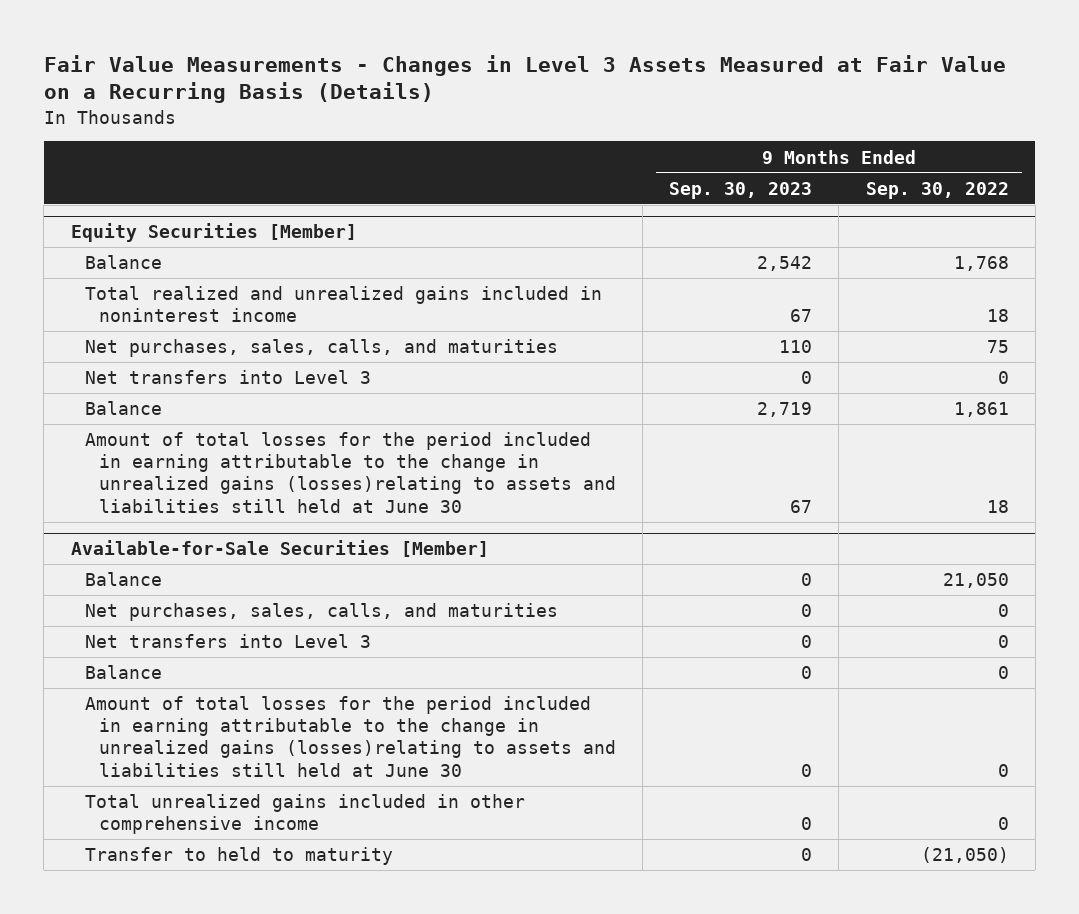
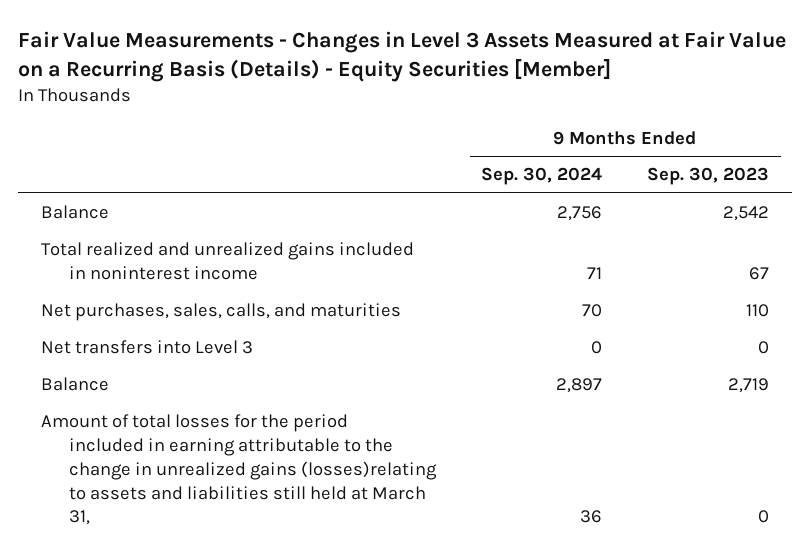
[43,54,1006,104] Fair Value Measurements - Changes in Level 3 Assets Measured at Fair Value on a Recurring Basis (Details) -> [18,31,787,82] Fair Value Measurements - Changes in Level 3 Assets Measured at Fair Value on a Recurring Basis (Details) - Equity Securities [Member]
[865,181,1009,199] Sep. 30, 2022 -> none
none -> [481,167,603,186] Sep. 30, 2024
[70,223,357,243] Equity Securities [Member] -> none
[70,540,489,558] Available-for-Sale Securities [Member] -> none
[84,572,162,587] Balance -> none
[84,603,558,622] Net purchases, sales, calls, and maturities -> none
[84,634,371,649] Net transfers into Level 3 -> none
[84,665,162,680] Balance -> none
[84,696,616,777] Amount of total losses for the period included in earning attributable to the change in unrealized gains (losses)relating to assets and liabilities still held at June 30 -> none
[84,794,525,835] Total unrealized gains included in other comprehensive income -> none
[84,847,393,866] Transfer to held to maturity -> none
[84,432,616,513] Amount of total losses for the period included in earning attributable to the change in unrealized gains (losses)relating to assets and liabilities still held at June 30 -> [40,414,438,526] Amount of total losses for the period included in earning attributable to the change in unrealized gains (losses)relating to assets and liabilities still held at March 31,
[790,499,813,513] 67 -> [758,510,770,524] 0

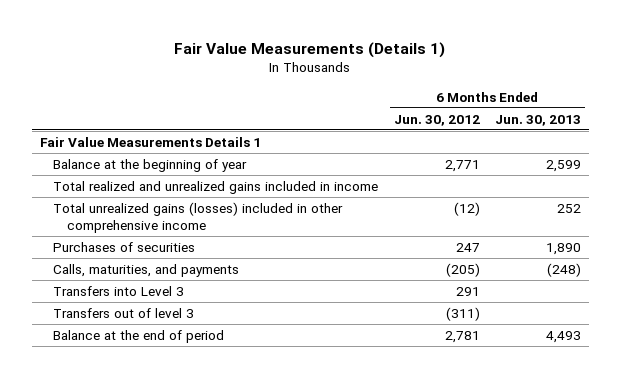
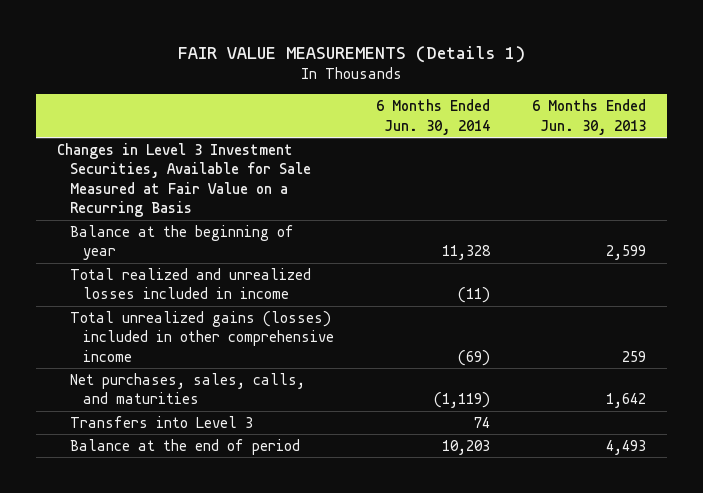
[174,41,446,58] Fair Value Measurements (Details 1) -> [177,46,525,64] FAIR VALUE MEASUREMENTS (Details 1)
[393,114,480,126] Jun. 30, 2012 -> none
none -> [376,99,491,135] 6 Months Ended Jun. 30, 2014
[40,136,262,147] Fair Value Measurements Details 1 -> none
none -> [56,142,312,218] Changes in Level 3 Investment Securities, Available for Sale Measured at Fair Value on a Recurring Basis
[53,241,196,252] Purchases of securities -> none
[53,180,379,194] Total realized and unrealized gains included in income -> [70,267,312,300] Total realized and unrealized losses included in income
[556,203,581,213] 252 -> [622,350,647,362] 259
[53,263,240,277] Calls, maturities, and payments -> [70,372,306,405] Net purchases, sales, calls, and maturities
[546,262,581,277] (248) -> [606,393,647,409] 1,642
[53,307,195,318] Transfers out of level 3 -> none

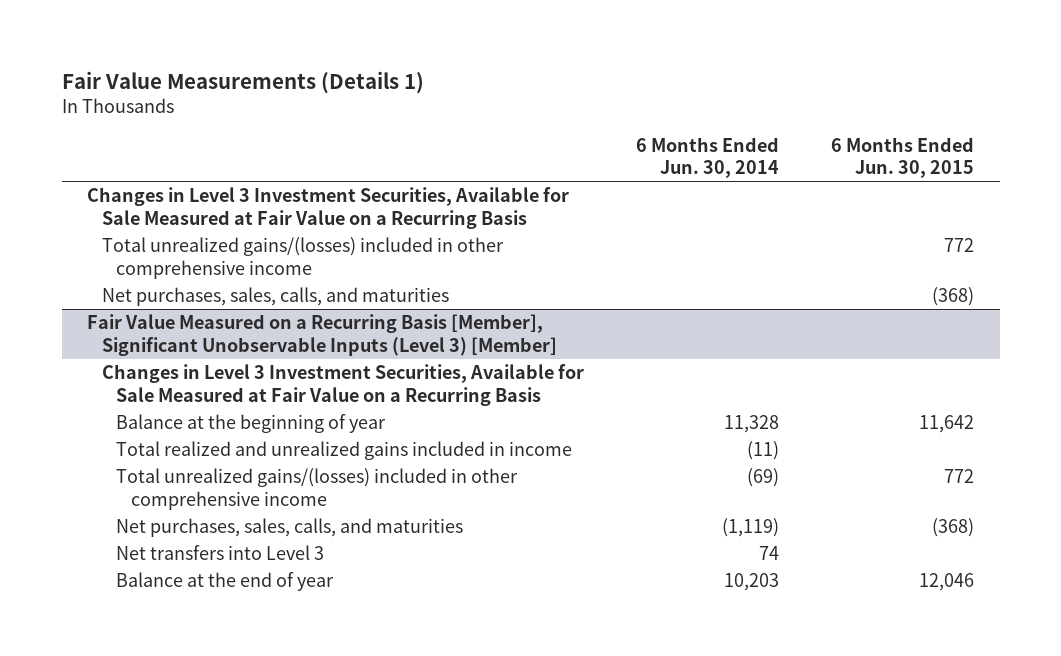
[177,46,525,64] FAIR VALUE MEASUREMENTS (Details 1) -> [61,71,424,95] Fair Value Measurements (Details 1)
[532,99,647,135] 6 Months Ended Jun. 30, 2013 -> none
none -> [830,136,974,178] 6 Months Ended Jun. 30, 2015
none -> [101,237,504,279] Total unrealized gains/(losses) included in other comprehensive income
none -> [101,287,449,307] Net purchases, sales, calls, and maturities
none -> [87,314,557,356] Fair Value Measured on a Recurring Basis [Member], Significant Unobservable Inputs (Level 3) [Member]
none -> [101,364,584,406] Changes in Level 3 Investment Securities, Available for Sale Measured at Fair Value on a Recurring Basis
[70,267,312,300] Total realized and unrealized losses included in income -> [116,441,573,461] Total realized and unrealized gains included in income
[70,310,335,362] Total unrealized gains (losses) included in other comprehensive income -> [116,468,519,510] Total unrealized gains/(losses) included in other comprehensive income
[70,415,254,428] Transfers into Level 3 -> [116,545,325,561] Net transfers into Level 3
[70,438,301,455] Balance at the end of period -> [116,572,335,592] Balance at the end of year

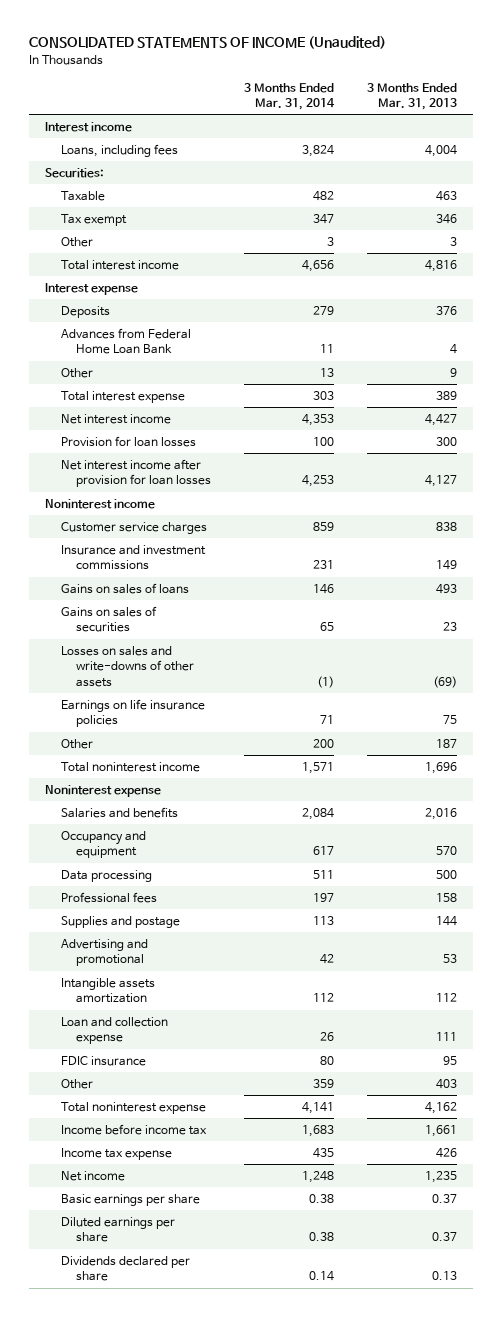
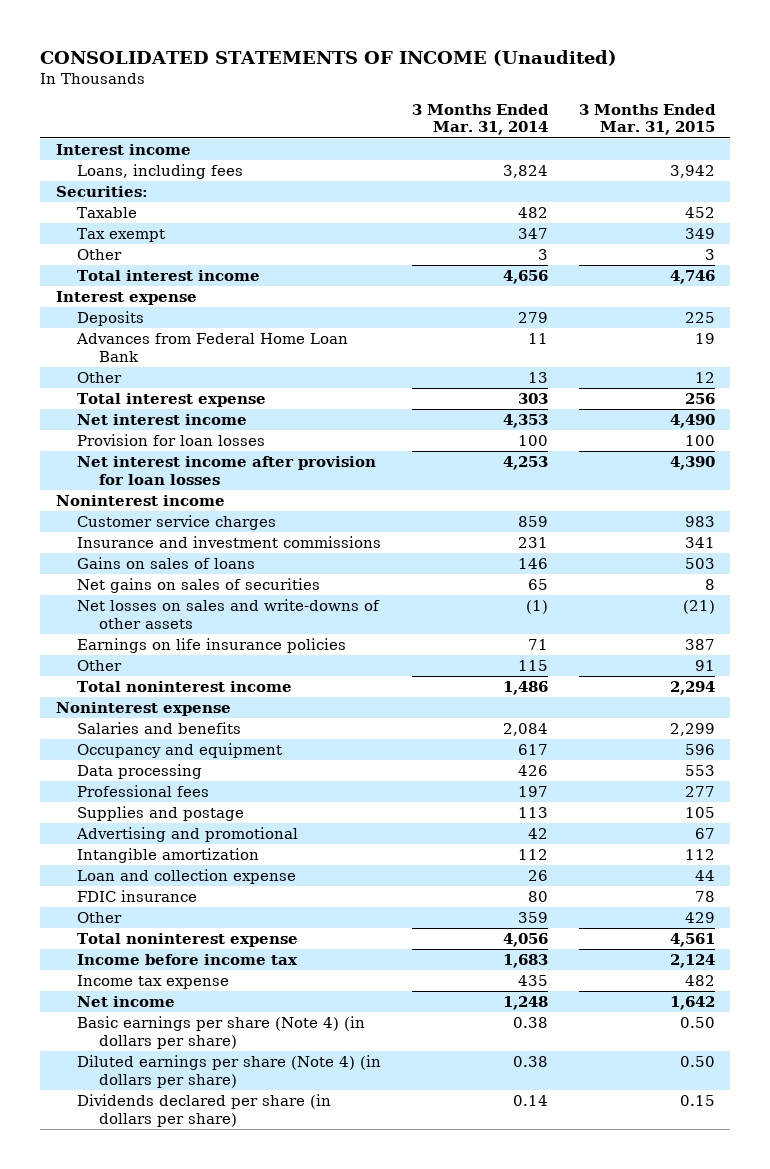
[366,82,457,111] 3 Months Ended Mar. 31, 2013 -> none
none -> [578,103,716,136] 3 Months Ended Mar. 31, 2015
[60,606,157,633] Gains on sales of securities -> [77,578,321,594] Net gains on sales of securities
[60,646,195,687] Losses on sales and write-downs of other assets -> [77,599,381,629] Net losses on sales and write-downs of other assets
[313,739,335,749] 200 -> [517,660,548,672] 115
[302,762,335,775] 1,571 -> [502,681,548,696] 1,486
[313,870,335,880] 511 -> [517,765,548,777] 426
[60,978,155,1004] Intangible assets amortization -> [77,848,260,864] Intangible amortization
[302,1102,335,1115] 4,141 -> [502,933,548,948] 4,056
[60,1194,200,1207] Basic earnings per share -> [77,1016,366,1049] Basic earnings per share (Note 4) (in dollars per share)
[60,1217,175,1243] Diluted earnings per share -> [77,1055,382,1088] Diluted earnings per share (Note 4) (in dollars per share)
[60,1256,190,1282] Dividends declared per share -> [77,1094,332,1127] Dividends declared per share (in dollars per share)

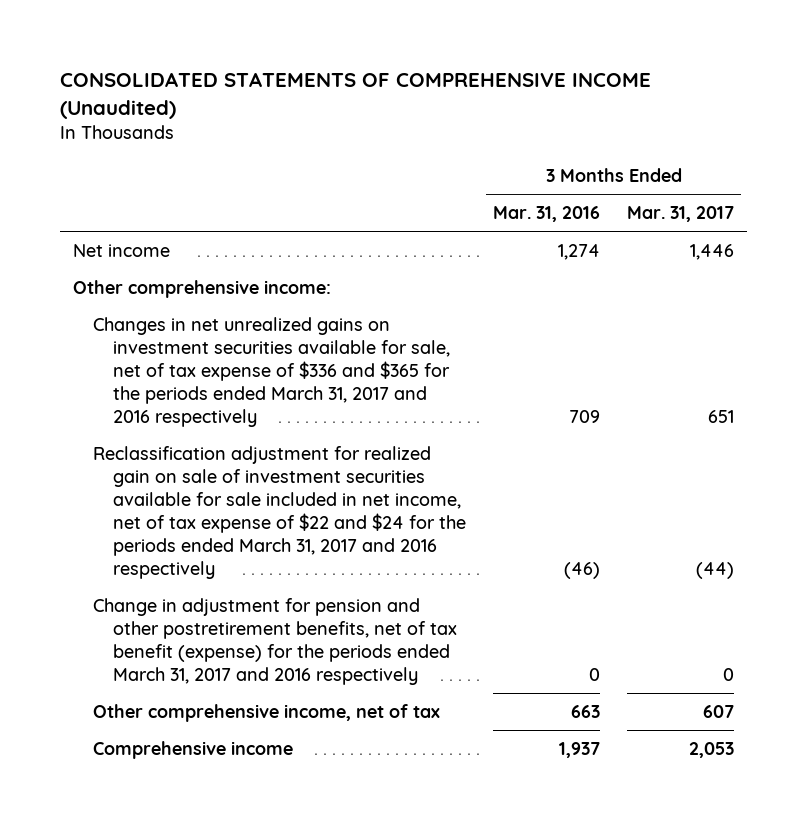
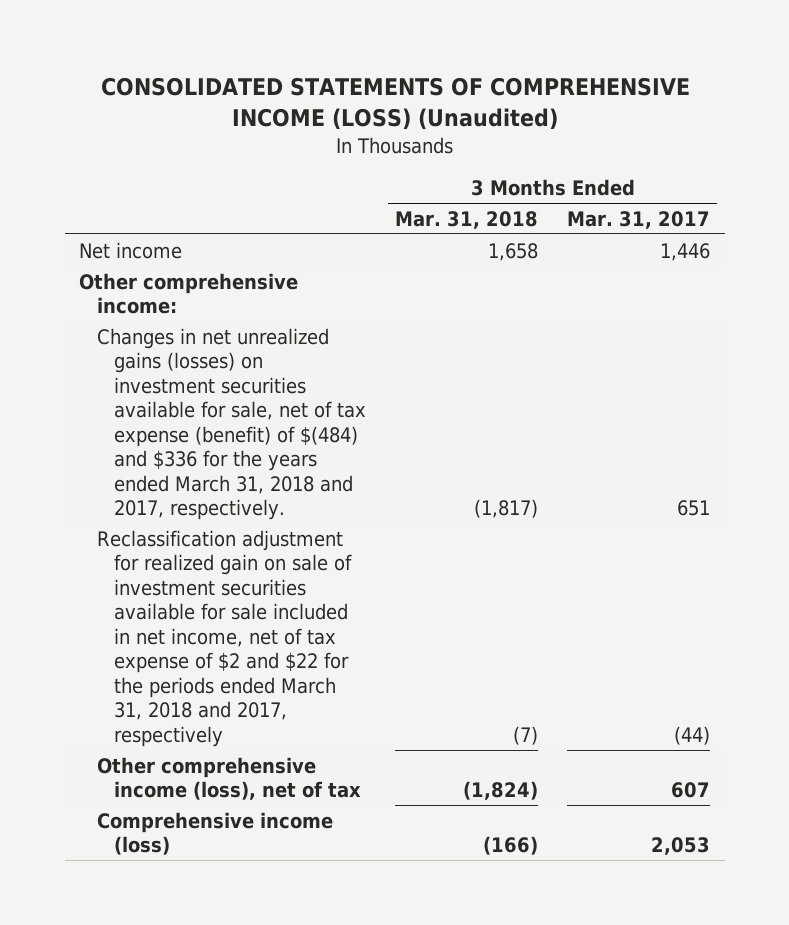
[59,72,651,120] CONSOLIDATED STATEMENTS OF COMPREHENSIVE INCOME (Unaudited) -> [100,77,690,131] CONSOLIDATED STATEMENTS OF COMPREHENSIVE INCOME (LOSS) (Unaudited)
[493,206,601,223] Mar. 31, 2016 -> none
none -> [395,210,539,229] Mar. 31, 2018
[93,597,458,685] Change in adjustment for pension and other postretirement benefits, net of tax benefit (expense) for the periods ended March 31, 2017 and 2016 respectively -> none
[93,316,451,427] Changes in net unrealized gains on investment securities available for sale, net of tax expense of $336 and $365 for the periods ended March 31, 2017 and 2016 respectively -> [96,327,367,521] Changes in net unrealized gains (losses) on investment securities available for sale, net of tax expense (benefit) of $(484) and $336 for the years ended March 31, 2018 and 2017, respectively.
[93,445,467,579] Reclassification adjustment for realized gain on sale of investment securities available for sale included in net income, net of tax expense of $22 and $24 for the periods ended March 31, 2017 and 2016 respectively -> [96,529,353,747] Reclassification adjustment for realized gain on sale of investment securities available for sale included in net income, net of tax expense of $2 and $22 for the periods ended March 31, 2018 and 2017, respectively
[93,703,441,722] Other comprehensive income, net of tax -> [96,756,362,801] Other comprehensive income (loss), net of tax
[93,740,294,759] Comprehensive income -> [96,811,333,856] Comprehensive income (loss)

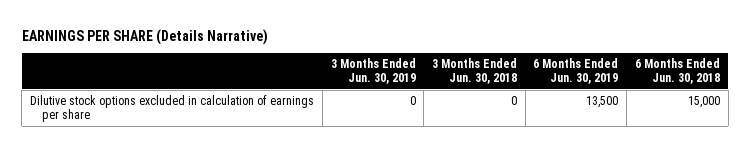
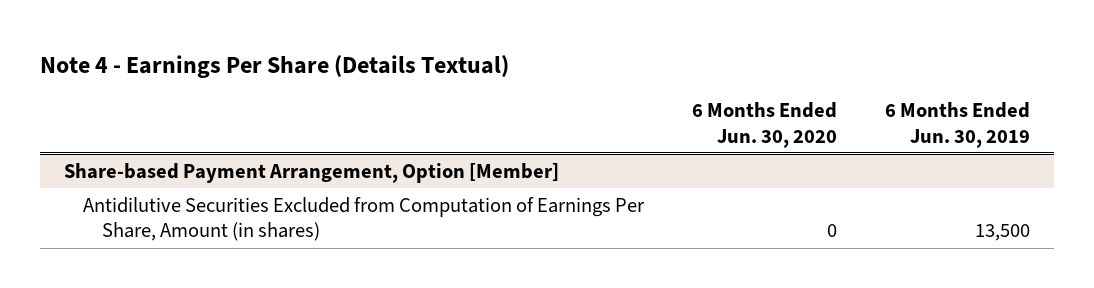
[21,28,268,45] EARNINGS PER SHARE (Details Narrative) -> [40,54,510,78] Note 4 - Earnings Per Share (Details Textual)
[330,58,416,85] 3 Months Ended Jun. 30, 2019 -> none
[431,58,517,85] 3 Months Ended Jun. 30, 2018 -> none
[634,58,720,85] 6 Months Ended Jun. 30, 2018 -> none
none -> [692,102,838,148] 6 Months Ended Jun. 30, 2020
none -> [64,162,560,183] Share-based Payment Arrangement, Option [Member]
[30,95,315,123] Dilutive stock options excluded in calculation of earnings per share -> [83,196,646,242] Antidilutive Securities Excluded from Computation of Earnings Per Share, Amount (in shares)

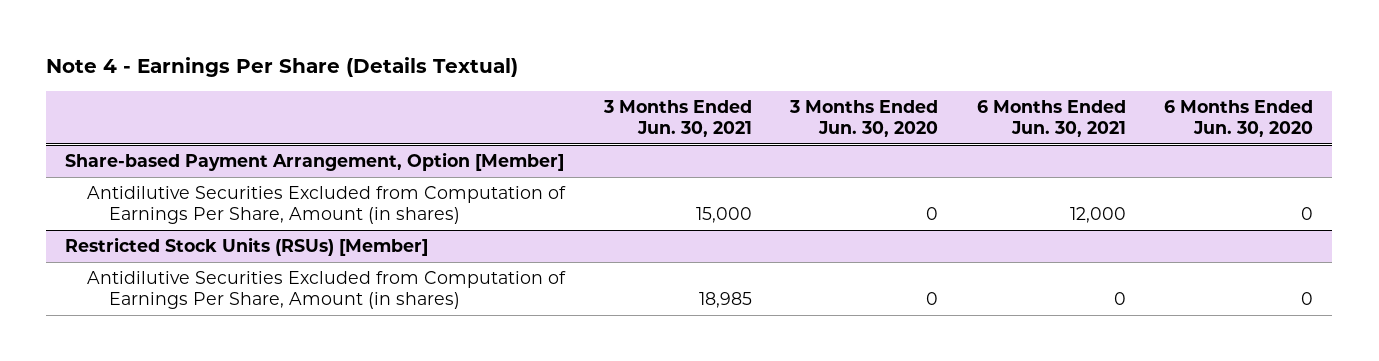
[884,102,1030,148] 6 Months Ended Jun. 30, 2019 -> none
none -> [602,100,752,137] 3 Months Ended Jun. 30, 2021
none -> [789,100,939,137] 3 Months Ended Jun. 30, 2020
none -> [976,100,1126,137] 6 Months Ended Jun. 30, 2021
none -> [65,237,429,257] Restricted Stock Units (RSUs) [Member]
none -> [87,271,567,310] Antidilutive Securities Excluded from Computation of Earnings Per Share, Amount (in shares)

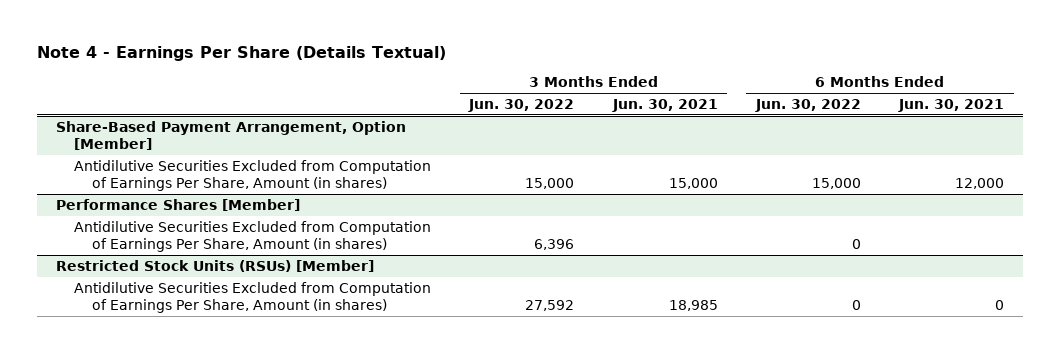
[789,100,939,137] 3 Months Ended Jun. 30, 2020 -> none
[1164,100,1314,137] 6 Months Ended Jun. 30, 2020 -> none
none -> [468,98,575,112] Jun. 30, 2022
none -> [754,98,861,112] Jun. 30, 2022
[65,152,565,172] Share-based Payment Arrangement, Option [Member] -> [56,120,407,150] Share-Based Payment Arrangement, Option [Member]
none -> [56,198,301,211] Performance Shares [Member]
none -> [74,220,432,252] Antidilutive Securities Excluded from Computation of Earnings Per Share, Amount (in shares)

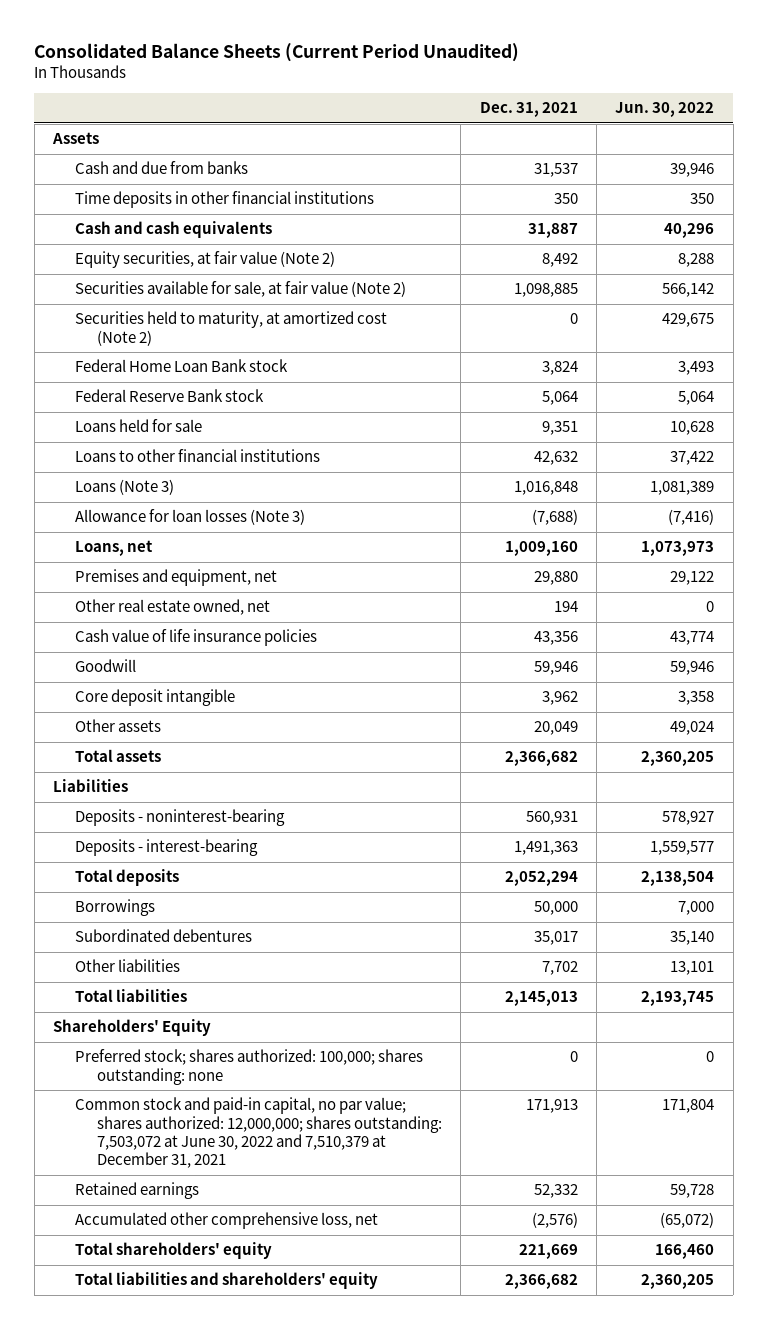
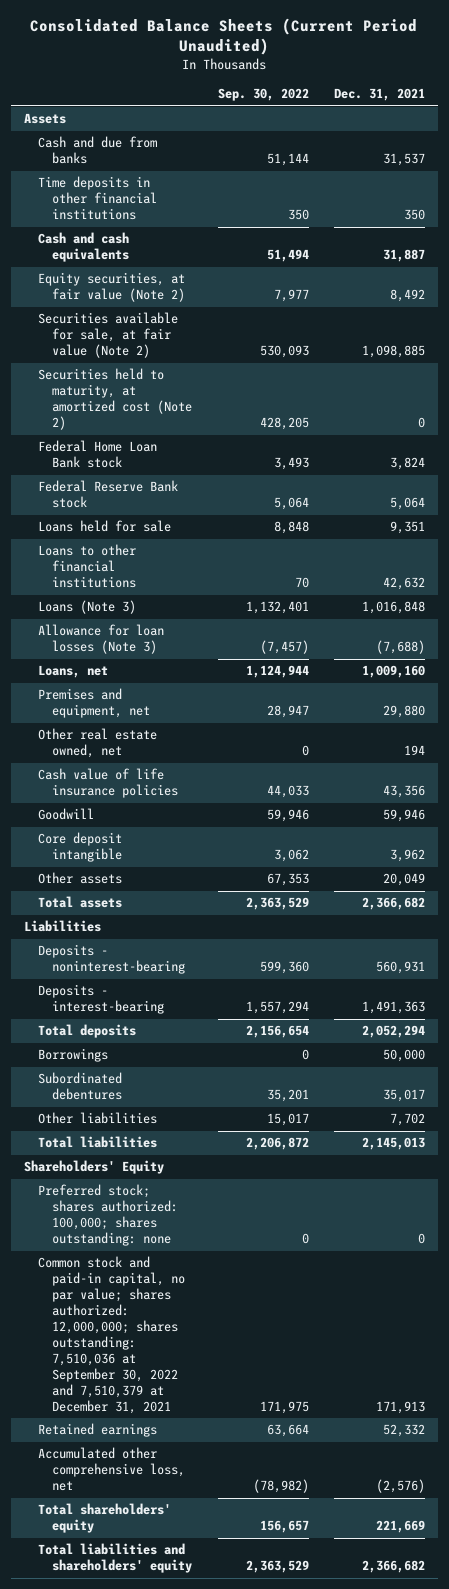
[615,102,715,118] Jun. 30, 2022 -> none
none -> [217,88,309,102] Sep. 30, 2022
[75,1097,443,1169] Common stock and paid-in capital, no par value; shares authorized: 12,000,000; shares outstanding: 7,503,072 at June 30, 2022 and 7,510,379 at December 31, 2021 -> [37,1256,186,1414] Common stock and paid-in capital, no par value; shares authorized: 12,000,000; shares outstanding: 7,510,036 at September 30, 2022 and 7,510,379 at December 31, 2021

